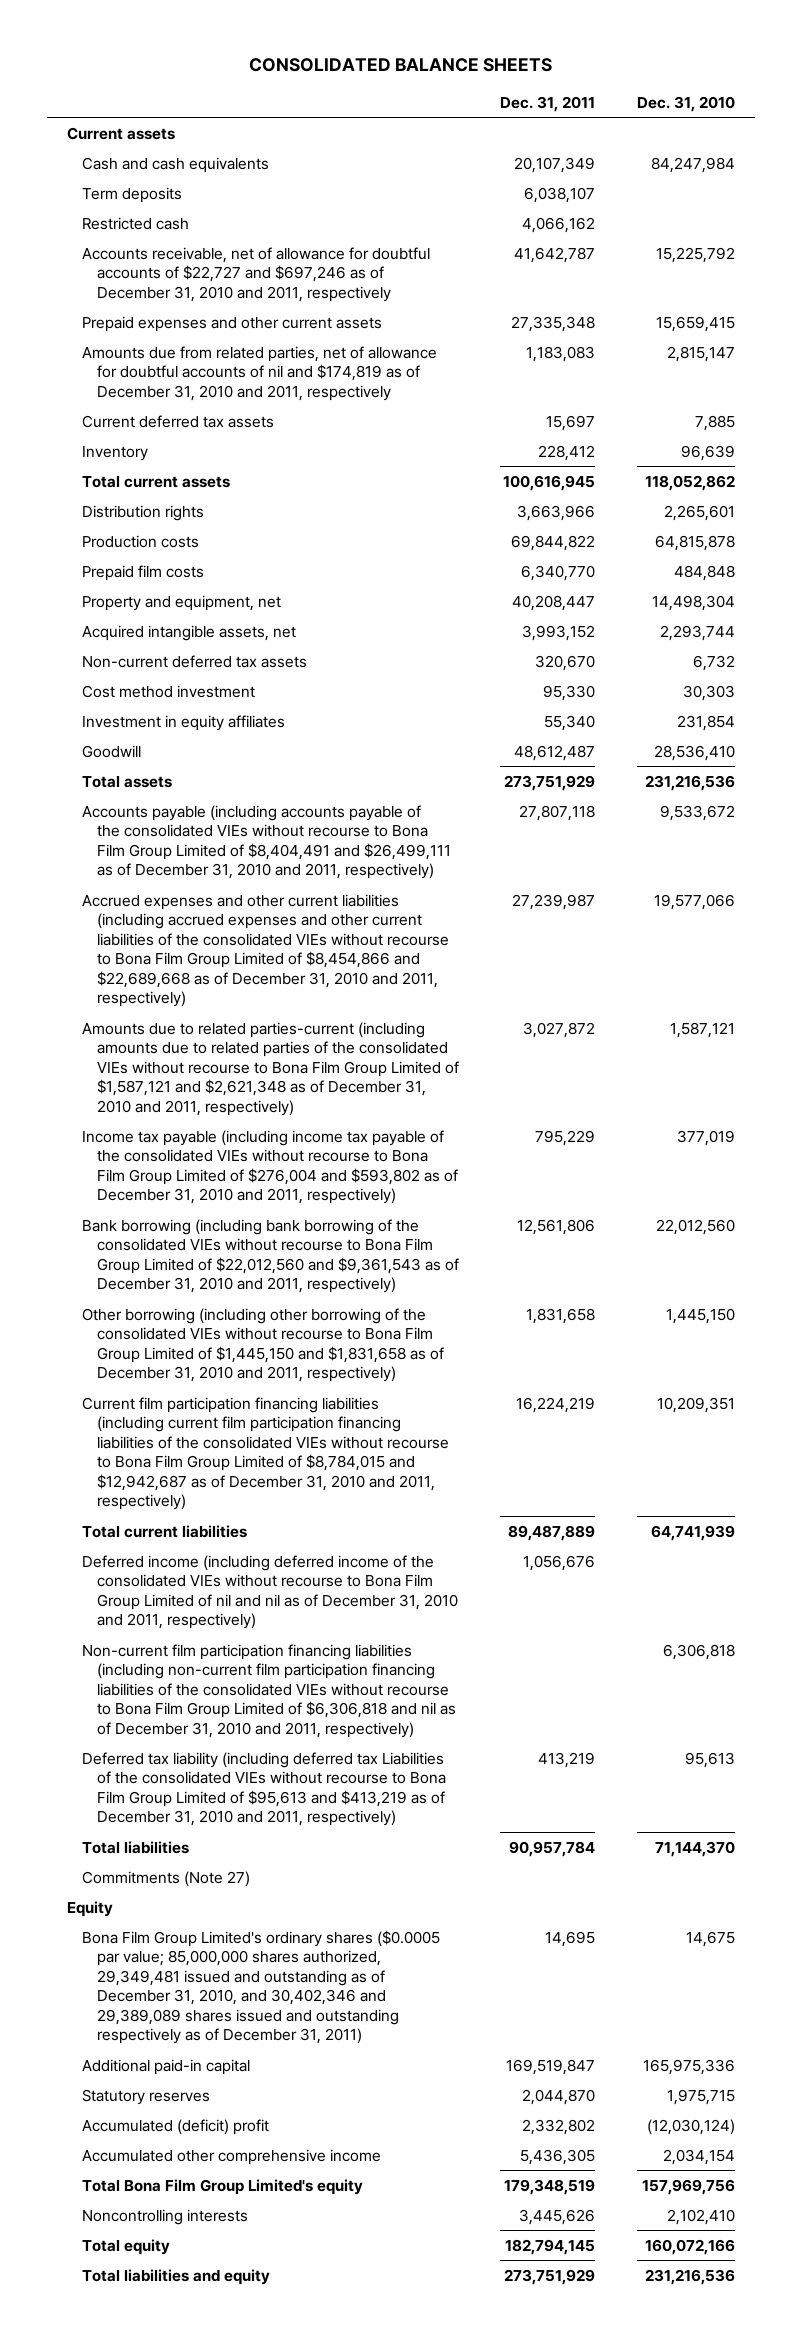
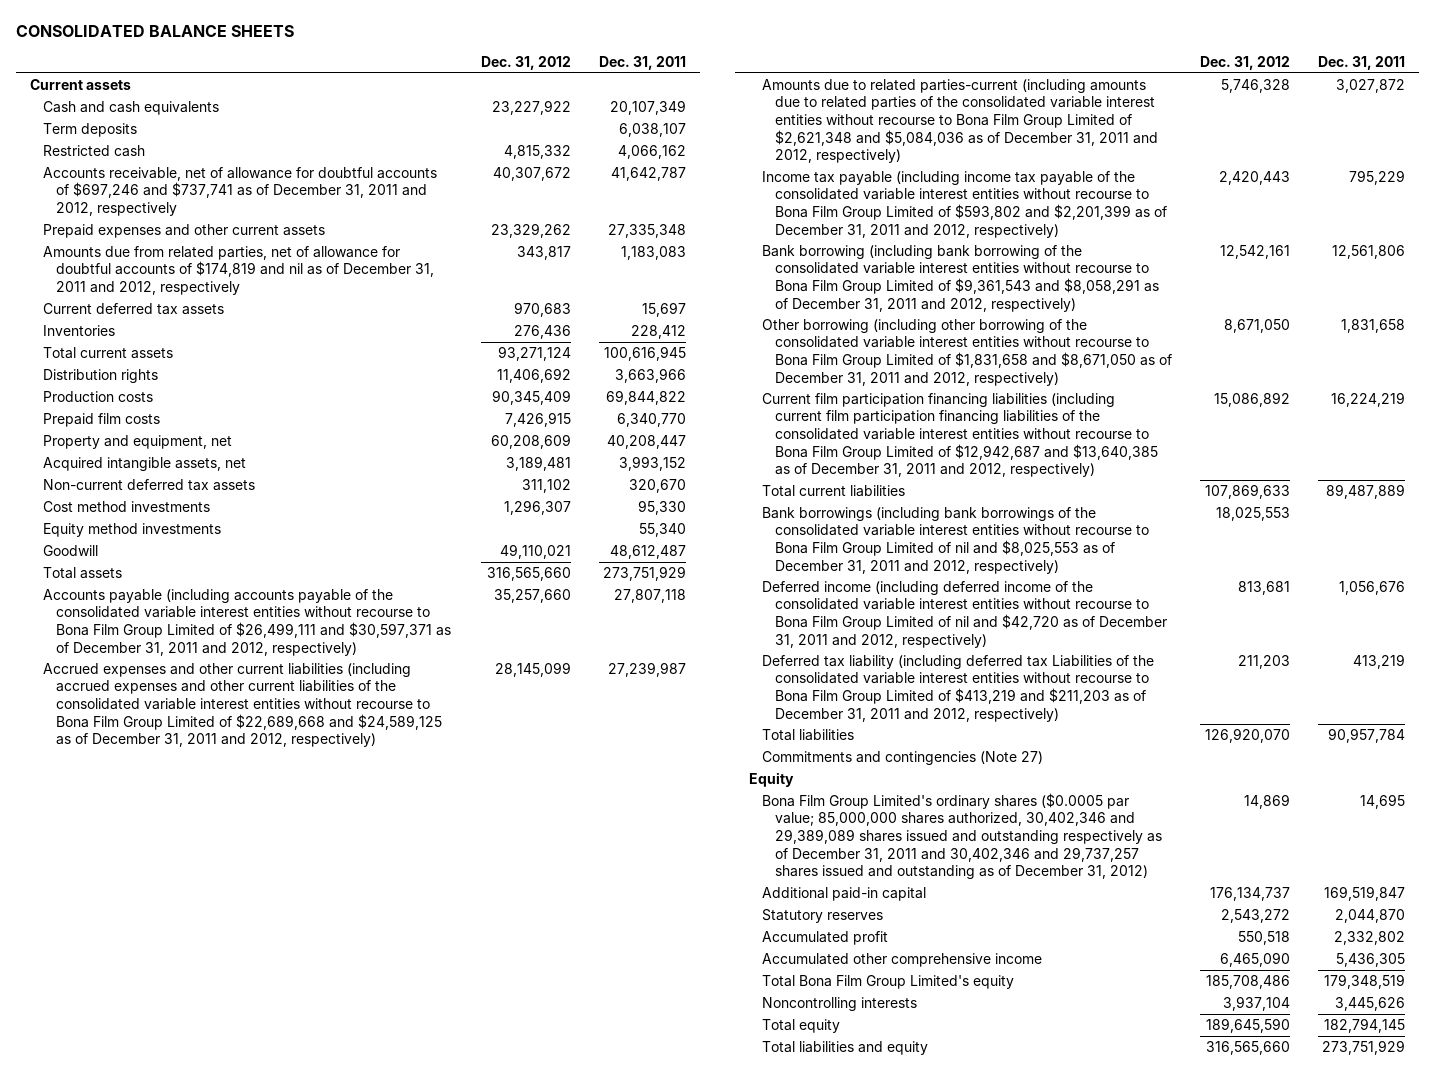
[636,95,735,112] Dec. 31, 2010 -> none
none -> [480,55,571,70] Dec. 31, 2012
[82,246,431,302] Accounts receivable, net of allowance for doubtful accounts of $22,727 and $697,246 as of December 31, 2010 and 2011, respectively -> [42,166,437,217] Accounts receivable, net of allowance for doubtful accounts of $697,246 and $737,741 as of December 31, 2011 and 2012, respectively
[82,345,438,401] Amounts due from related parties, net of allowance for doubtful accounts of nil and $174,819 as of December 31, 2010 and 2011, respectively -> [42,245,434,296] Amounts due from related parties, net of allowance for doubtful accounts of $174,819 and nil as of December 31, 2011 and 2012, respectively
[82,445,149,461] Inventory -> [42,324,115,336] Inventories
[82,684,256,698] Cost method investment -> [42,500,210,512] Cost method investments
[82,714,286,731] Investment in equity affiliates -> [42,522,221,537] Equity method investments
[82,804,452,880] Accounts payable (including accounts payable of the consolidated VIEs without recourse to Bona Film Group Limited of $8,404,491 and $26,499,111 as of December 31, 2010 and 2011, respectively) -> [42,588,451,656] Accounts payable (including accounts payable of the consolidated variable interest entities without recourse to Bona Film Group Limited of $26,499,111 and $30,597,371 as of December 31, 2011 and 2012, respectively)
[82,893,450,1007] Accrued expenses and other current liabilities (including accrued expenses and other current liabilities of the consolidated VIEs without recourse to Bona Film Group Limited of $8,454,866 and $22,689,668 as of December 31, 2010 and 2011, respectively) -> [42,662,442,748] Accrued expenses and other current liabilities (including accrued expenses and other current liabilities of the consolidated variable interest entities without recourse to Bona Film Group Limited of $22,689,668 and $24,589,125 as of December 31, 2011 and 2012, respectively)
[82,1021,460,1116] Amounts due to related parties-current (including amounts due to related parties of the consolidated VIEs without recourse to Bona Film Group Limited of $1,587,121 and $2,621,348 as of December 31, 2010 and 2011, respectively) -> [761,78,1158,164] Amounts due to related parties-current (including amounts due to related parties of the consolidated variable interest entities without recourse to Bona Film Group Limited of $2,621,348 and $5,084,036 as of December 31, 2011 and 2012, respectively)
[82,1129,459,1205] Income tax payable (including income tax payable of the consolidated VIEs without recourse to Bona Film Group Limited of $276,004 and $593,802 as of December 31, 2010 and 2011, respectively) -> [761,170,1167,238] Income tax payable (including income tax payable of the consolidated variable interest entities without recourse to Bona Film Group Limited of $593,802 and $2,201,399 as of December 31, 2011 and 2012, respectively)
[82,1218,460,1294] Bank borrowing (including bank borrowing of the consolidated VIEs without recourse to Bona Film Group Limited of $22,012,560 and $9,361,543 as of December 31, 2010 and 2011, respectively) -> [761,244,1159,312] Bank borrowing (including bank borrowing of the consolidated variable interest entities without recourse to Bona Film Group Limited of $9,361,543 and $8,058,291 as of December 31, 2011 and 2012, respectively)
[82,1307,445,1383] Other borrowing (including other borrowing of the consolidated VIEs without recourse to Bona Film Group Limited of $1,445,150 and $1,831,658 as of December 31, 2010 and 2011, respectively) -> [761,318,1172,386] Other borrowing (including other borrowing of the consolidated variable interest entities without recourse to Bona Film Group Limited of $1,831,658 and $8,671,050 as of December 31, 2011 and 2012, respectively)
[82,1396,450,1510] Current film participation financing liabilities (including current film participation financing liabilities of the consolidated VIEs without recourse to Bona Film Group Limited of $8,784,015 and $12,942,687 as of December 31, 2010 and 2011, respectively) -> [761,392,1158,478] Current film participation financing liabilities (including current film participation financing liabilities of the consolidated variable interest entities without recourse to Bona Film Group Limited of $12,942,687 and $13,640,385 as of December 31, 2011 and 2012, respectively)
[82,1643,457,1738] Non-current film participation financing liabilities (including non-current film participation financing liabilities of the consolidated VIEs without recourse to Bona Film Group Limited of $6,306,818 and nil as of December 31, 2010 and 2011, respectively) -> none
none -> [761,506,1149,574] Bank borrowings (including bank borrowings of the consolidated variable interest entities without recourse to Bona Film Group Limited of nil and $8,025,553 as of December 31, 2011 and 2012, respectively)
[82,1554,459,1630] Deferred income (including deferred income of the consolidated VIEs without recourse to Bona Film Group Limited of nil and nil as of December 31, 2010 and 2011, respectively) -> [761,580,1167,648] Deferred income (including deferred income of the consolidated variable interest entities without recourse to Bona Film Group Limited of nil and $42,720 as of December 31, 2011 and 2012, respectively)
[82,1751,447,1827] Deferred tax liability (including deferred tax Liabilities of the consolidated VIEs without recourse to Bona Film Group Limited of $95,613 and $413,219 as of December 31, 2010 and 2011, respectively) -> [761,654,1154,722] Deferred tax liability (including deferred tax Liabilities of the consolidated variable interest entities without recourse to Bona Film Group Limited of $413,219 and $211,203 as of December 31, 2011 and 2012, respectively)
[82,1870,251,1887] Commitments (Note 27) -> [761,750,1043,765] Commitments and contingencies (Note 27)
[82,1929,441,2044] Bona Film Group Limited's ordinary shares ($0.0005 par value; 85,000,000 shares authorized, 29,349,481 issued and outstanding as of December 31, 2010, and 30,402,346 and 29,389,089 shares issued and outstanding respectively as of December 31, 2011) -> [761,792,1162,880] Bona Film Group Limited's ordinary shares ($0.0005 par value; 85,000,000 shares authorized, 30,402,346 and 29,389,089 shares issued and outstanding respectively as of December 31, 2011 and 30,402,346 and 29,737,257 shares issued and outstanding as of December 31, 2012)
[82,2118,270,2135] Accumulated (deficit) profit -> [761,930,888,945] Accumulated profit

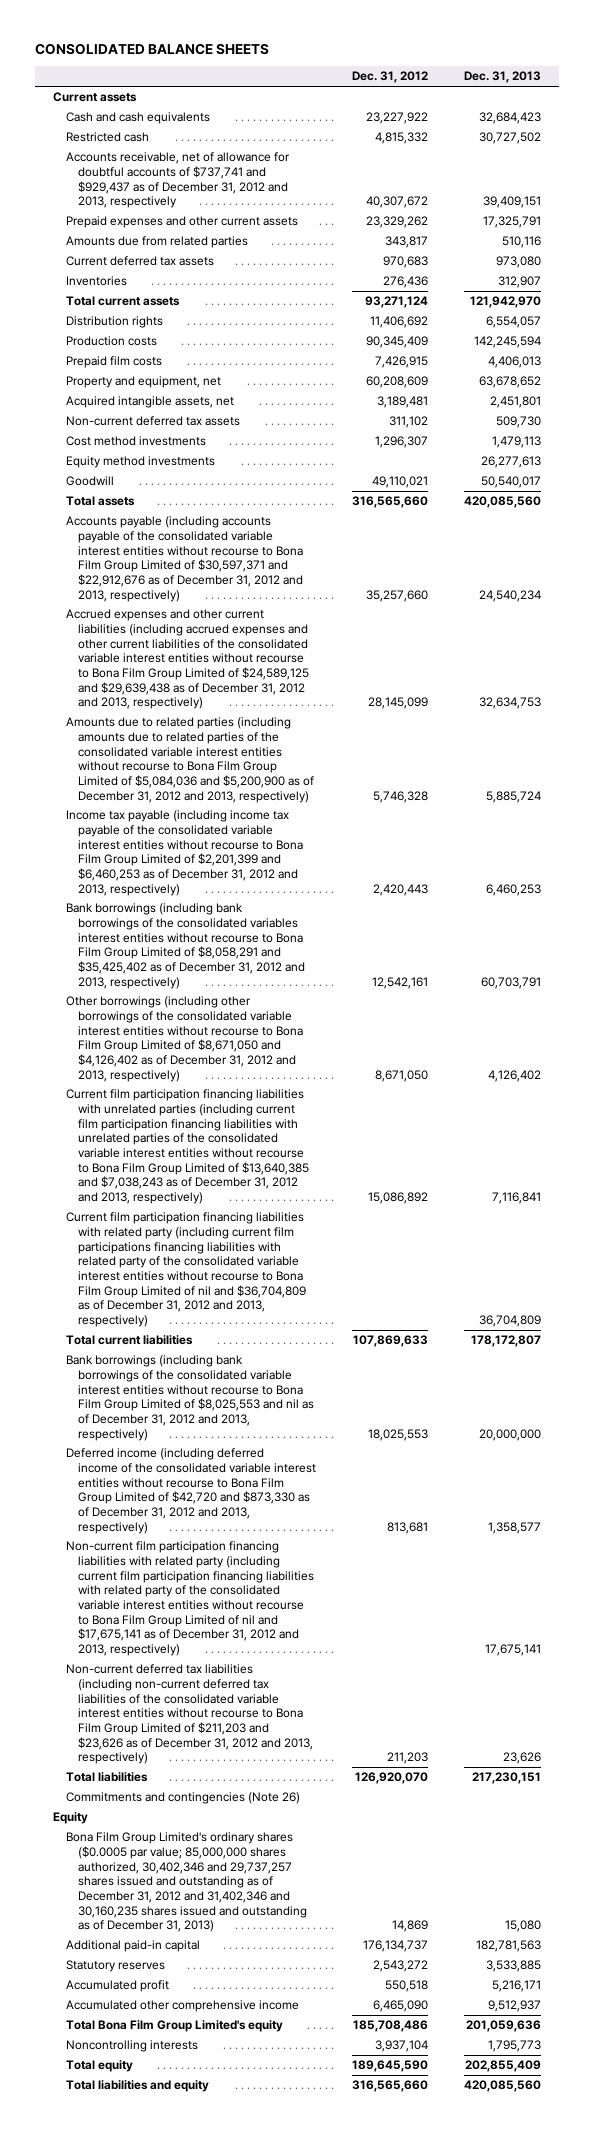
[599,55,687,70] Dec. 31, 2011 -> none
none -> [464,71,542,84] Dec. 31, 2013
[42,122,137,137] Term deposits -> none
[42,166,437,217] Accounts receivable, net of allowance for doubtful accounts of $697,246 and $737,741 as of December 31, 2011 and 2012, respectively -> [65,152,290,209] Accounts receivable, net of allowance for doubtful accounts of $737,741 and $929,437 as of December 31, 2012 and 2013, respectively
[42,245,434,296] Amounts due from related parties, net of allowance for doubtful accounts of $174,819 and nil as of December 31, 2011 and 2012, respectively -> [65,236,248,249] Amounts due from related parties
[42,588,451,656] Accounts payable (including accounts payable of the consolidated variable interest entities without recourse to Bona Film Group Limited of $26,499,111 and $30,597,371 as of December 31, 2011 and 2012, respectively) -> [65,516,304,602] Accounts payable (including accounts payable of the consolidated variable interest entities without recourse to Bona Film Group Limited of $30,597,371 and $22,912,676 as of December 31, 2012 and 2013, respectively)
[42,662,442,748] Accrued expenses and other current liabilities (including accrued expenses and other current liabilities of the consolidated variable interest entities without recourse to Bona Film Group Limited of $22,689,668 and $24,589,125 as of December 31, 2011 and 2012, respectively) -> [65,609,310,710] Accrued expenses and other current liabilities (including accrued expenses and other current liabilities of the consolidated variable interest entities without recourse to Bona Film Group Limited of $24,589,125 and $29,639,438 as of December 31, 2012 and 2013, respectively)
[761,78,1158,164] Amounts due to related parties-current (including amounts due to related parties of the consolidated variable interest entities without recourse to Bona Film Group Limited of $2,621,348 and $5,084,036 as of December 31, 2011 and 2012, respectively) -> [65,717,315,803] Amounts due to related parties (including amounts due to related parties of the consolidated variable interest entities without recourse to Bona Film Group Limited of $5,084,036 and $5,200,900 as of December 31, 2012 and 2013, respectively)
[761,170,1167,238] Income tax payable (including income tax payable of the consolidated variable interest entities without recourse to Bona Film Group Limited of $593,802 and $2,201,399 as of December 31, 2011 and 2012, respectively) -> [65,810,304,896] Income tax payable (including income tax payable of the consolidated variable interest entities without recourse to Bona Film Group Limited of $2,201,399 and $6,460,253 as of December 31, 2012 and 2013, respectively)
[761,244,1159,312] Bank borrowing (including bank borrowing of the consolidated variable interest entities without recourse to Bona Film Group Limited of $9,361,543 and $8,058,291 as of December 31, 2011 and 2012, respectively) -> [65,903,306,989] Bank borrowings (including bank borrowings of the consolidated variables interest entities without recourse to Bona Film Group Limited of $8,058,291 and $35,425,402 as of December 31, 2012 and 2013, respectively)
[761,318,1172,386] Other borrowing (including other borrowing of the consolidated variable interest entities without recourse to Bona Film Group Limited of $1,831,658 and $8,671,050 as of December 31, 2011 and 2012, respectively) -> [65,996,304,1082] Other borrowings (including other borrowings of the consolidated variable interest entities without recourse to Bona Film Group Limited of $8,671,050 and $4,126,402 as of December 31, 2012 and 2013, respectively)
[761,392,1158,478] Current film participation financing liabilities (including current film participation financing liabilities of the consolidated variable interest entities without recourse to Bona Film Group Limited of $12,942,687 and $13,640,385 as of December 31, 2011 and 2012, respectively) -> [65,1089,310,1205] Current film participation financing liabilities with unrelated parties (including current film participation financing liabilities with unrelated parties of the consolidated variable interest entities without recourse to Bona Film Group Limited of $13,640,385 and $7,038,243 as of December 31, 2012 and 2013, respectively)
none -> [65,1212,307,1328] Current film participation financing liabilities with related party (including current film participations financing liabilities with related party of the consolidated variable interest entities without recourse to Bona Film Group Limited of nil and $36,704,809 as of December 31, 2012 and 2013, respectively)
[761,506,1149,574] Bank borrowings (including bank borrowings of the consolidated variable interest entities without recourse to Bona Film Group Limited of nil and $8,025,553 as of December 31, 2011 and 2012, respectively) -> [65,1355,315,1441] Bank borrowings (including bank borrowings of the consolidated variable interest entities without recourse to Bona Film Group Limited of $8,025,553 and nil as of December 31, 2012 and 2013, respectively)
[761,580,1167,648] Deferred income (including deferred income of the consolidated variable interest entities without recourse to Bona Film Group Limited of nil and $42,720 as of December 31, 2011 and 2012, respectively) -> [65,1448,317,1534] Deferred income (including deferred income of the consolidated variable interest entities without recourse to Bona Film Group Limited of $42,720 and $873,330 as of December 31, 2012 and 2013, respectively)
none -> [65,1541,315,1657] Non-current film participation financing liabilities with related party (including current film participation financing liabilities with related party of the consolidated variable interest entities without recourse to Bona Film Group Limited of nil and $17,675,141 as of December 31, 2012 and 2013, respectively)
[761,654,1154,722] Deferred tax liability (including deferred tax Liabilities of the consolidated variable interest entities without recourse to Bona Film Group Limited of $413,219 and $211,203 as of December 31, 2011 and 2012, respectively) -> [65,1664,314,1765] Non-current deferred tax liabilities (including non-current deferred tax liabilities of the consolidated variable interest entities without recourse to Bona Film Group Limited of $211,203 and $23,626 as of December 31, 2012 and 2013, respectively)
[761,750,1043,765] Commitments and contingencies (Note 27) -> [65,1792,300,1805] Commitments and contingencies (Note 26)
[761,792,1162,880] Bona Film Group Limited's ordinary shares ($0.0005 par value; 85,000,000 shares authorized, 30,402,346 and 29,389,089 shares issued and outstanding respectively as of December 31, 2011 and 30,402,346 and 29,737,257 shares issued and outstanding as of December 31, 2012) -> [65,1832,308,1933] Bona Film Group Limited's ordinary shares ($0.0005 par value; 85,000,000 shares authorized, 30,402,346 and 29,737,257 shares issued and outstanding as of December 31, 2012 and 31,402,346 and 30,160,235 shares issued and outstanding as of December 31, 2013)

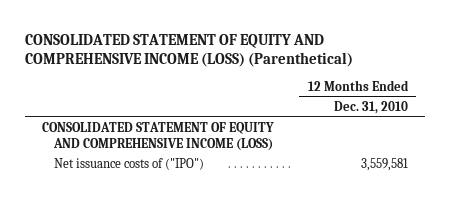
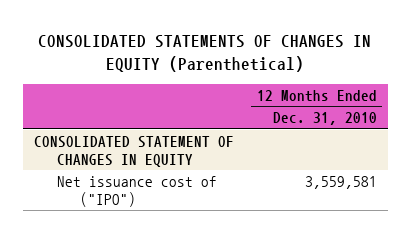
[25,33,354,67] CONSOLIDATED STATEMENT OF EQUITY AND COMPREHENSIVE INCOME (LOSS) (Parenthetical) -> [38,34,372,72] CONSOLIDATED STATEMENTS OF CHANGES IN EQUITY (Parenthetical)
[42,122,275,151] CONSOLIDATED STATEMENT OF EQUITY AND COMPREHENSIVE INCOME (LOSS) -> [34,135,235,167] CONSOLIDATED STATEMENT OF CHANGES IN EQUITY
[53,158,204,171] Net issuance costs of ("IPO") -> [57,175,218,207] Net issuance cost of ("IPO")

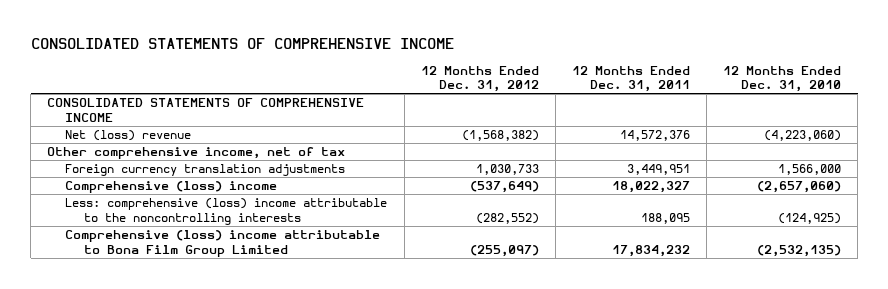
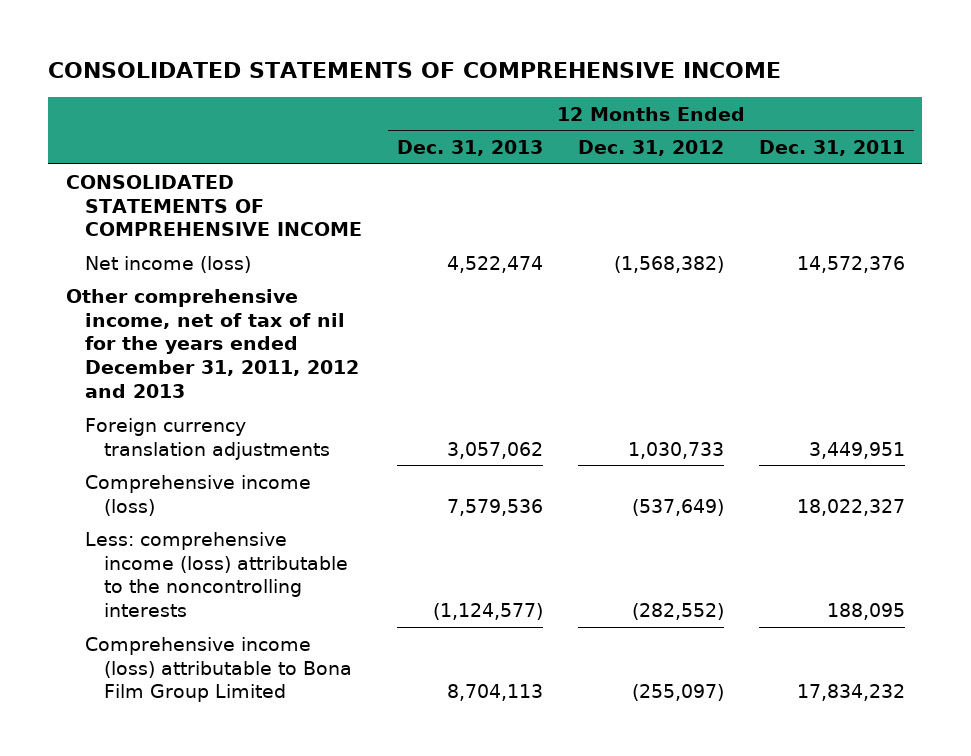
[723,65,842,93] 12 Months Ended Dec. 31, 2010 -> none
none -> [396,140,543,157] Dec. 31, 2013
[65,130,192,142] Net (loss) revenue -> [84,255,251,273] Net income (loss)
[47,147,346,160] Other comprehensive income, net of tax -> [65,288,359,399] Other comprehensive income, net of tax of nil for the years ended December 31, 2011, 2012 and 2013
[65,181,278,194] Comprehensive (loss) income -> [84,474,311,516] Comprehensive income (loss)
[65,198,388,225] Less: comprehensive (loss) income attributable to the noncontrolling interests -> [84,531,348,618] Less: comprehensive income (loss) attributable to the noncontrolling interests
[65,230,381,257] Comprehensive (loss) income attributable to Bona Film Group Limited -> [84,636,352,703] Comprehensive income (loss) attributable to Bona Film Group Limited

